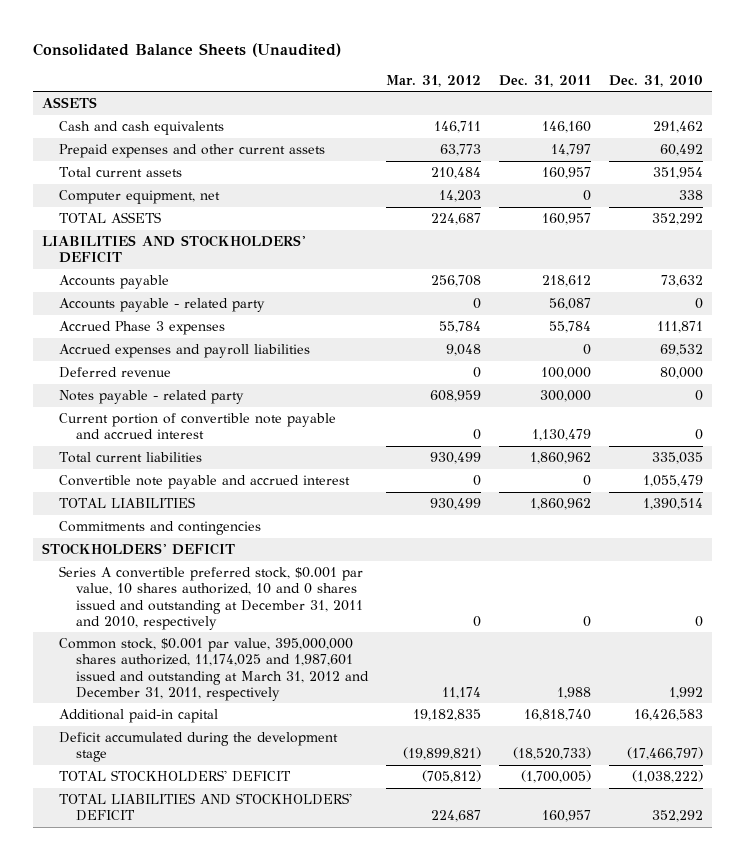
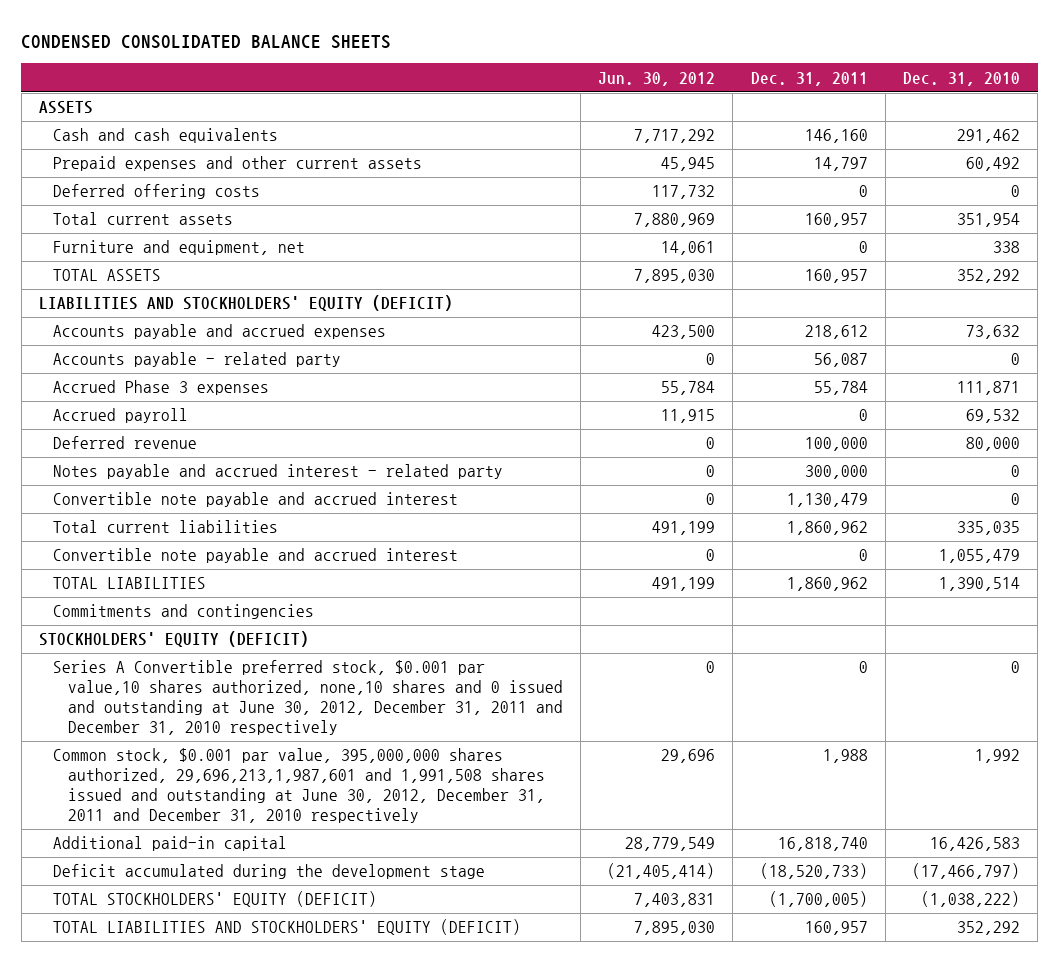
[32,42,341,57] Consolidated Balance Sheets (Unaudited) -> [21,34,392,49] CONDENSED CONSOLIDATED BALANCE SHEETS
[386,74,482,87] Mar. 31, 2012 -> none
none -> [598,71,716,86] Jun. 30, 2012
none -> [53,184,261,200] Deferred offering costs
[59,190,221,205] Computer equipment, net -> [53,240,306,256] Furniture and equipment, net
[41,235,305,264] LIABILITIES AND STOCKHOLDERS' DEFICIT -> [38,295,453,312] LIABILITIES AND STOCKHOLDERS' EQUITY (DEFICIT)
[59,275,170,290] Accounts payable -> [53,324,387,340] Accounts payable and accrued expenses
[59,344,311,359] Accrued expenses and payroll liabilities -> [53,408,189,424] Accrued payroll
[59,390,245,405] Notes payable - related party -> [53,464,504,480] Notes payable and accrued interest - related party
[59,413,337,440] Current portion of convertible note payable and accrued interest -> [53,492,459,508] Convertible note payable and accrued interest
[41,543,235,556] STOCKHOLDERS' DEFICIT -> [38,631,309,648] STOCKHOLDERS' EQUITY (DEFICIT)
[59,566,364,630] Series A convertible preferred stock, $0.001 par value, 10 shares authorized, 10 and 0 shares issued and outstanding at December 31, 2011 and 2010, respectively -> [53,660,563,736] Series A Convertible preferred stock, $0.001 par value,10 shares authorized, none,10 shares and 0 issued and outstanding at June 30, 2012, December 31, 2011 and December 31, 2010 respectively
[59,638,370,701] Common stock, $0.001 par value, 395,000,000 shares authorized, 11,174,025 and 1,987,601 issued and outstanding at March 31, 2012 and December 31, 2011, respectively -> [53,748,545,824] Common stock, $0.001 par value, 395,000,000 shares authorized, 29,696,213,1,987,601 and 1,991,508 shares issued and outstanding at June 30, 2012, December 31, 2011 and December 31, 2010 respectively
[59,770,292,783] TOTAL STOCKHOLDERS' DEFICIT -> [53,891,378,908] TOTAL STOCKHOLDERS' EQUITY (DEFICIT)
[59,793,353,822] TOTAL LIABILITIES AND STOCKHOLDERS' DEFICIT -> [53,919,522,936] TOTAL LIABILITIES AND STOCKHOLDERS' EQUITY (DEFICIT)

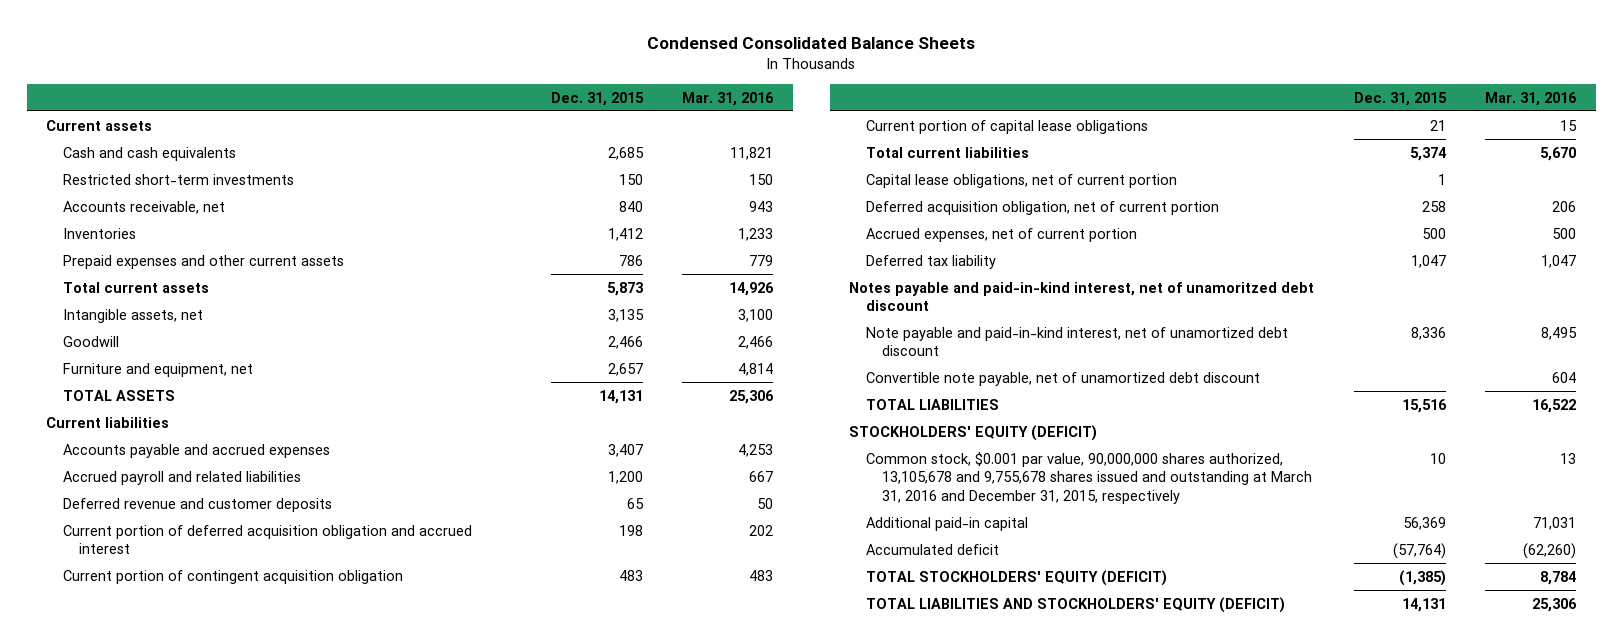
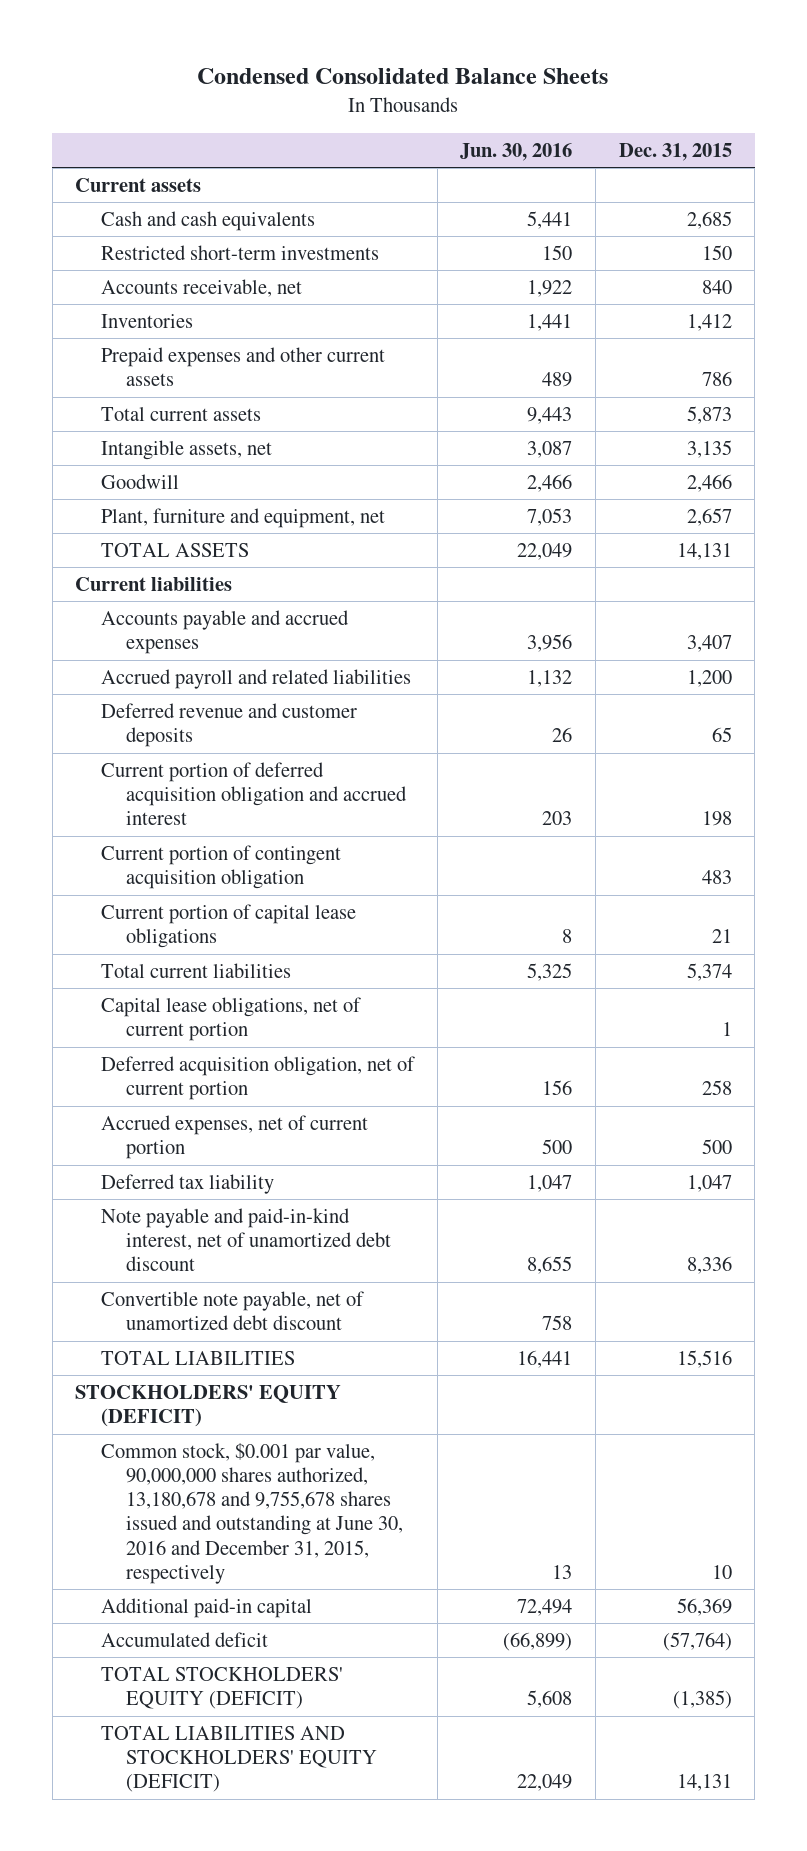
[682,91,775,106] Mar. 31, 2016 -> none
none -> [460,142,573,161] Jun. 30, 2016
[62,362,253,377] Furniture and equipment, net -> [100,507,385,528] Plant, furniture and equipment, net
[849,281,1315,312] Notes payable and paid-in-kind interest, net of unamoritzed debt discount -> none
[865,451,1312,504] Common stock, $0.001 par value, 90,000,000 shares authorized, 13,105,678 and 9,755,678 shares issued and outstanding at March 31, 2016 and December 31, 2015, respectively -> [100,1442,404,1584] Common stock, $0.001 par value, 90,000,000 shares authorized, 13,180,678 and 9,755,678 shares issued and outstanding at June 30, 2016 and December 31, 2015, respectively

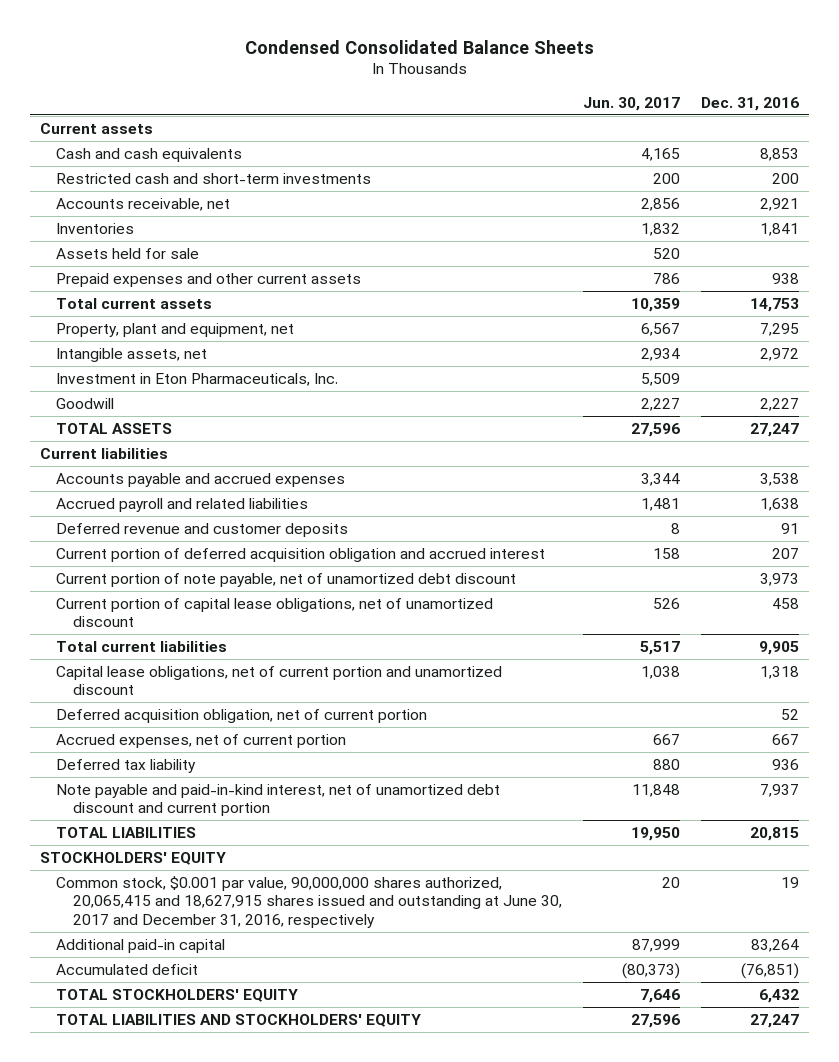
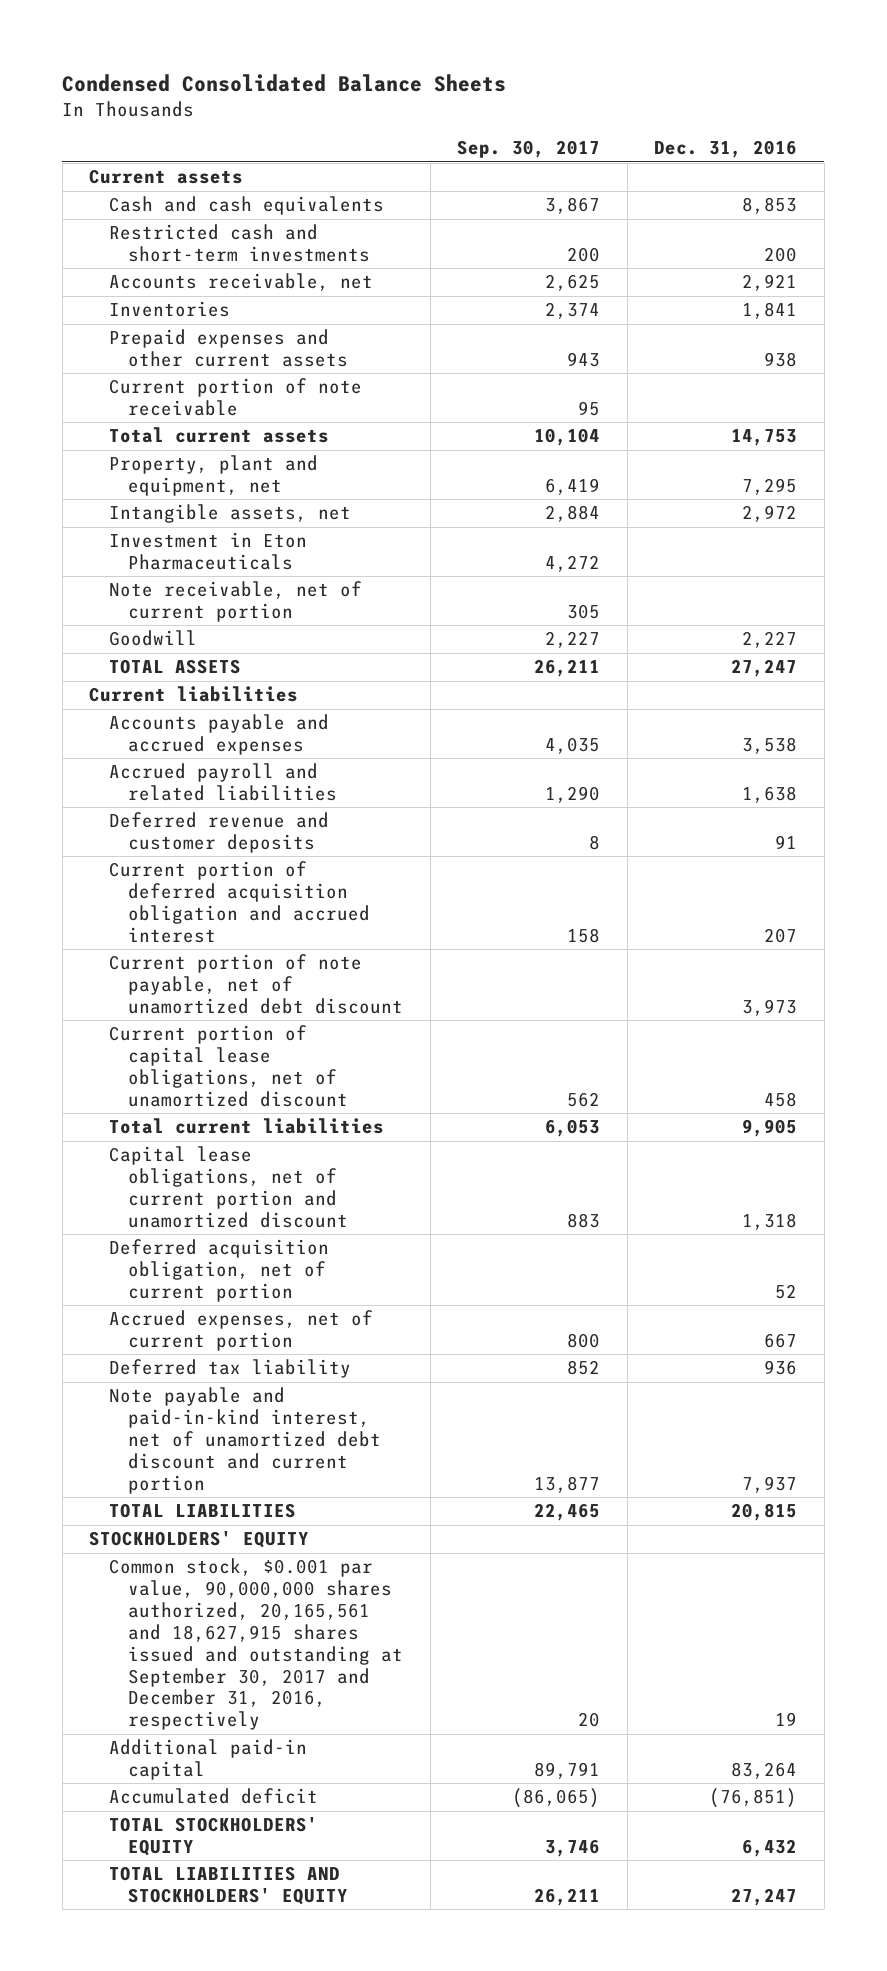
[582,96,680,111] Jun. 30, 2017 -> none
none -> [457,140,601,159] Sep. 30, 2017
[56,248,200,260] Assets held for sale -> none
none -> [108,378,362,417] Current portion of note receivable
[56,373,339,387] Investment in Eton Pharmaceuticals, Inc. -> [108,532,307,571] Investment in Eton Pharmaceuticals
none -> [108,581,362,623] Note receivable, net of current portion
[56,876,562,928] Common stock, $0.001 par value, 90,000,000 shares authorized, 20,065,415 and 18,627,915 shares issued and outstanding at June 30, 2017 and December 31, 2016, respectively -> [108,1558,404,1731] Common stock, $0.001 par value, 90,000,000 shares authorized, 20,165,561 and 18,627,915 shares issued and outstanding at September 30, 2017 and December 31, 2016, respectively

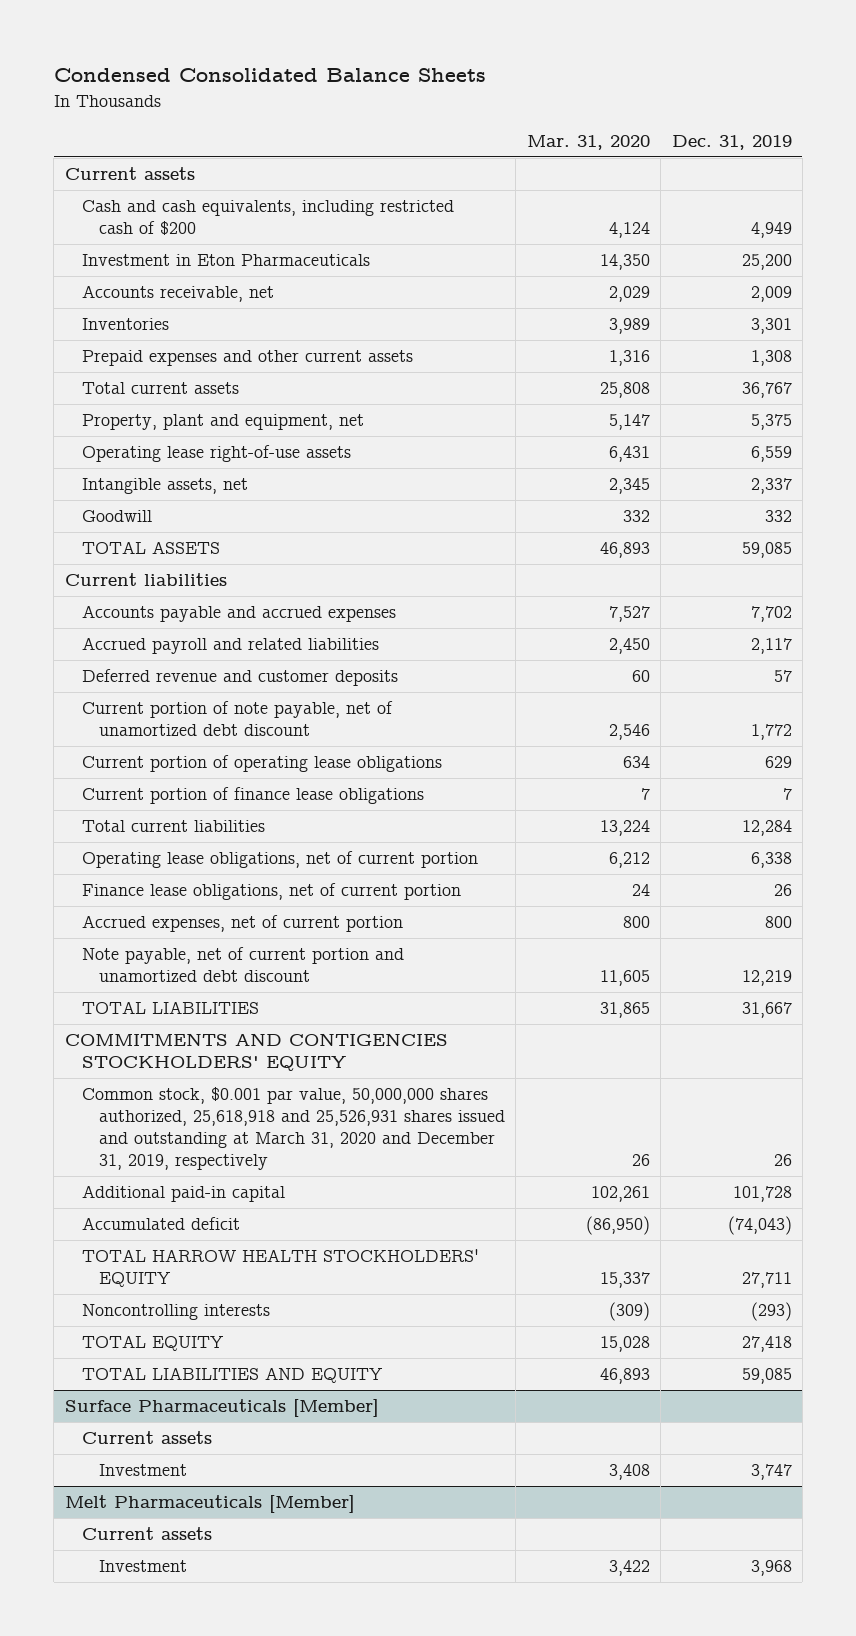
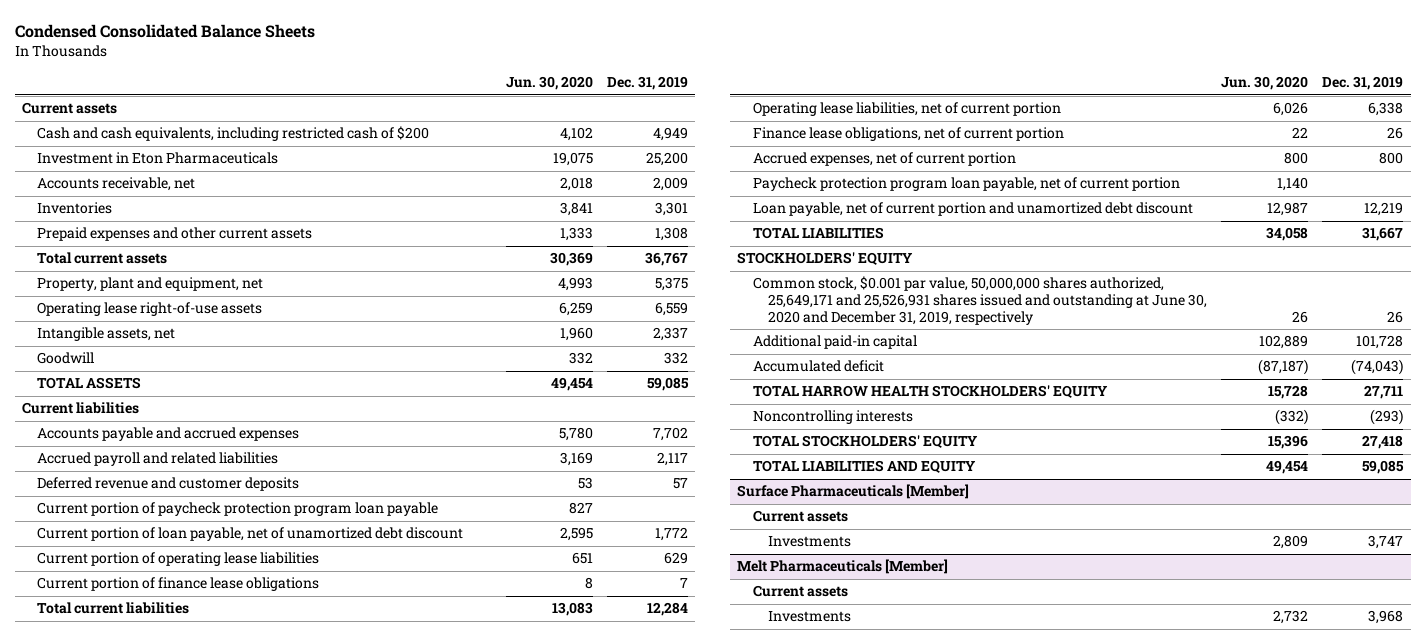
[526,135,650,151] Mar. 31, 2020 -> none
none -> [505,76,593,91] Jun. 30, 2020
none -> [37,502,439,517] Current portion of paycheck protection program loan payable
[81,701,393,737] Current portion of note payable, net of unamortized debt discount -> [37,527,464,542] Current portion of loan payable, net of unamortized debt discount
[81,755,442,773] Current portion of operating lease obligations -> [37,552,320,567] Current portion of operating lease liabilities
[81,851,478,869] Operating lease obligations, net of current portion -> [752,102,1061,117] Operating lease liabilities, net of current portion
none -> [752,177,1180,192] Paycheck protection program loan payable, net of current portion
[81,947,404,983] Note payable, net of current portion and unamortized debt discount -> [752,202,1193,217] Loan payable, net of current portion and unamortized debt discount
[64,1033,448,1072] COMMITMENTS AND CONTIGENCIES STOCKHOLDERS' EQUITY -> [737,252,914,266] STOCKHOLDERS' EQUITY
[81,1087,506,1171] Common stock, $0.001 par value, 50,000,000 shares authorized, 25,618,918 and 25,526,931 shares issued and outstanding at March 31, 2020 and December 31, 2019, respectively -> [752,276,1207,325] Common stock, $0.001 par value, 50,000,000 shares authorized, 25,649,171 and 25,526,931 shares issued and outstanding at June 30, 2020 and December 31, 2019, respectively
[81,1335,224,1352] TOTAL EQUITY -> [752,435,978,449] TOTAL STOCKHOLDERS' EQUITY
[99,1464,188,1477] Investment -> [767,536,851,548] Investments
[99,1560,188,1573] Investment -> [767,611,851,623] Investments

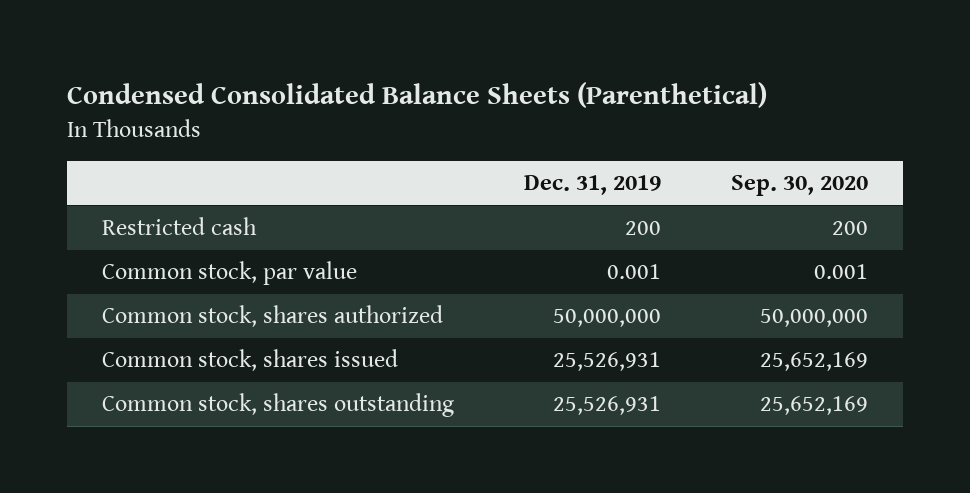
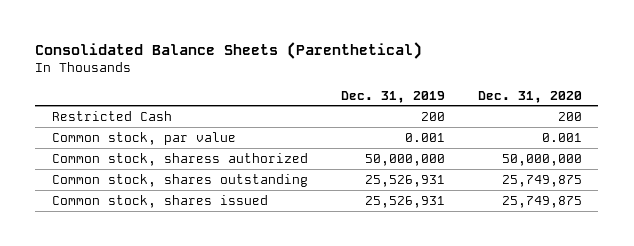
[66,82,767,109] Condensed Consolidated Balance Sheets (Parenthetical) -> [35,41,423,59] Consolidated Balance Sheets (Parenthetical)
[730,175,868,197] Sep. 30, 2020 -> none
none -> [477,90,582,103] Dec. 31, 2020
[101,217,257,236] Restricted cash -> [51,110,172,121] Restricted Cash
[101,305,443,328] Common stock, shares authorized -> [51,152,308,166] Common stock, sharess authorized
[101,349,398,372] Common stock, shares issued -> [51,194,268,208] Common stock, shares issued

